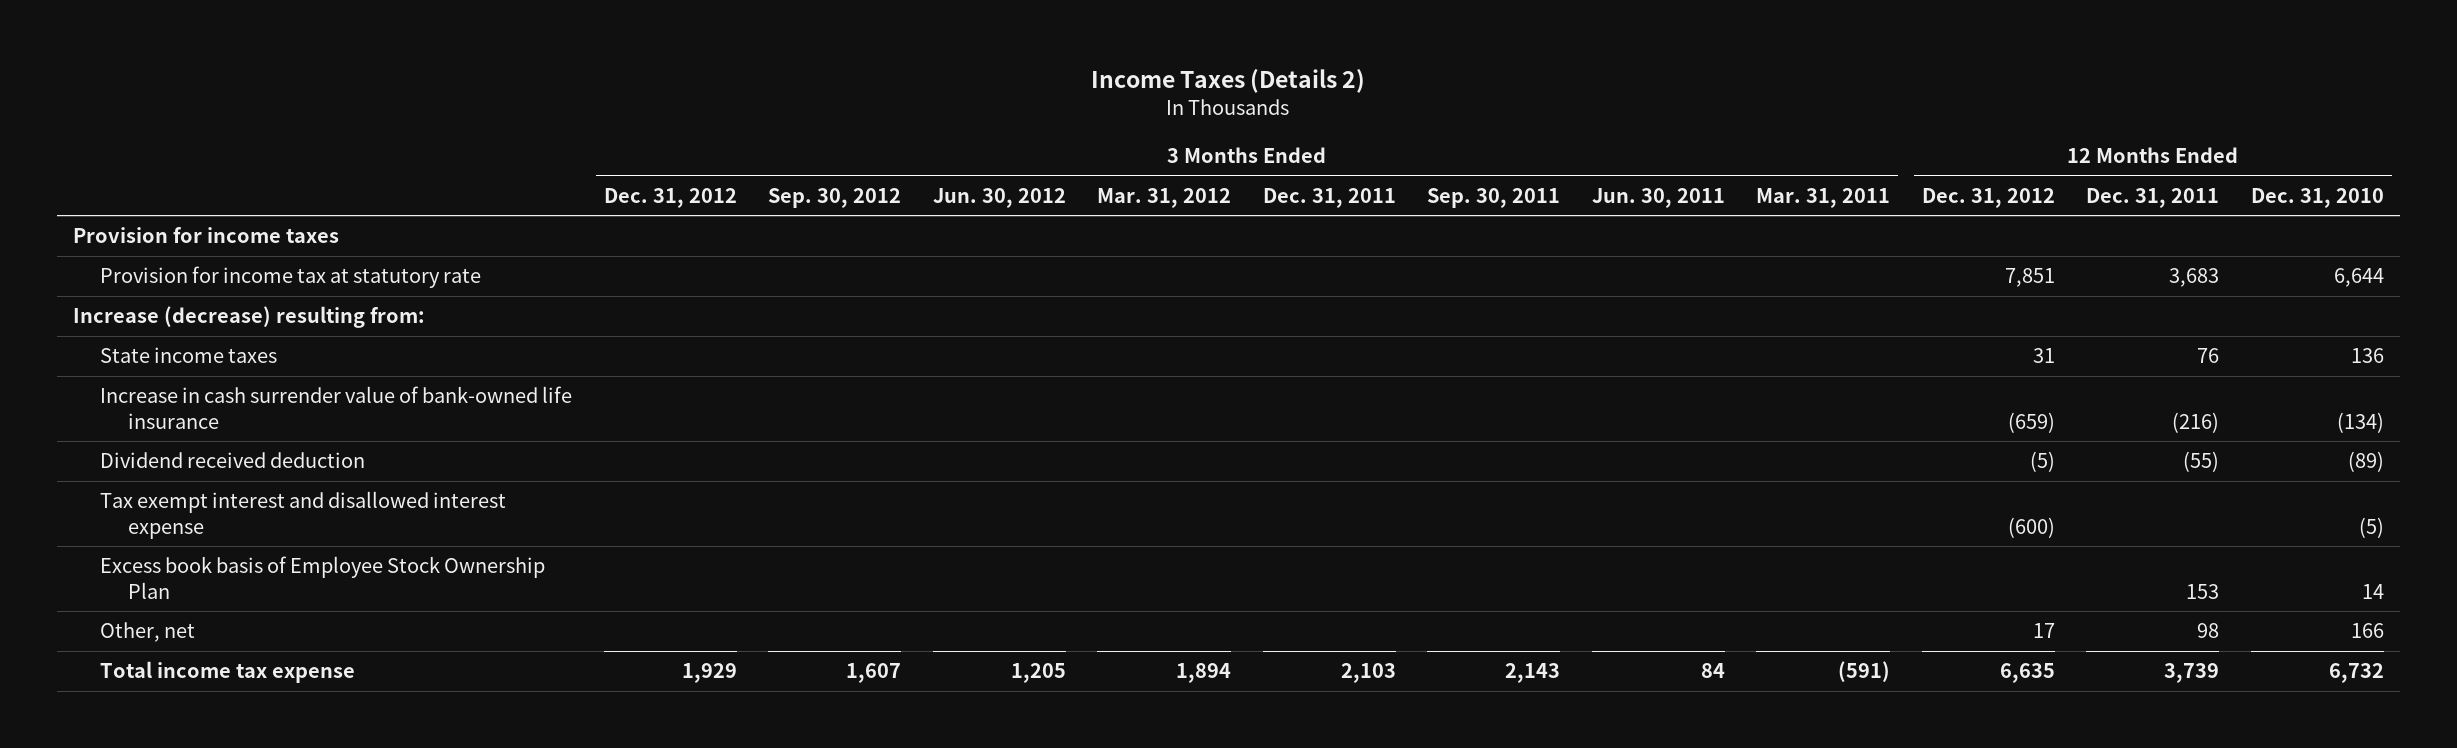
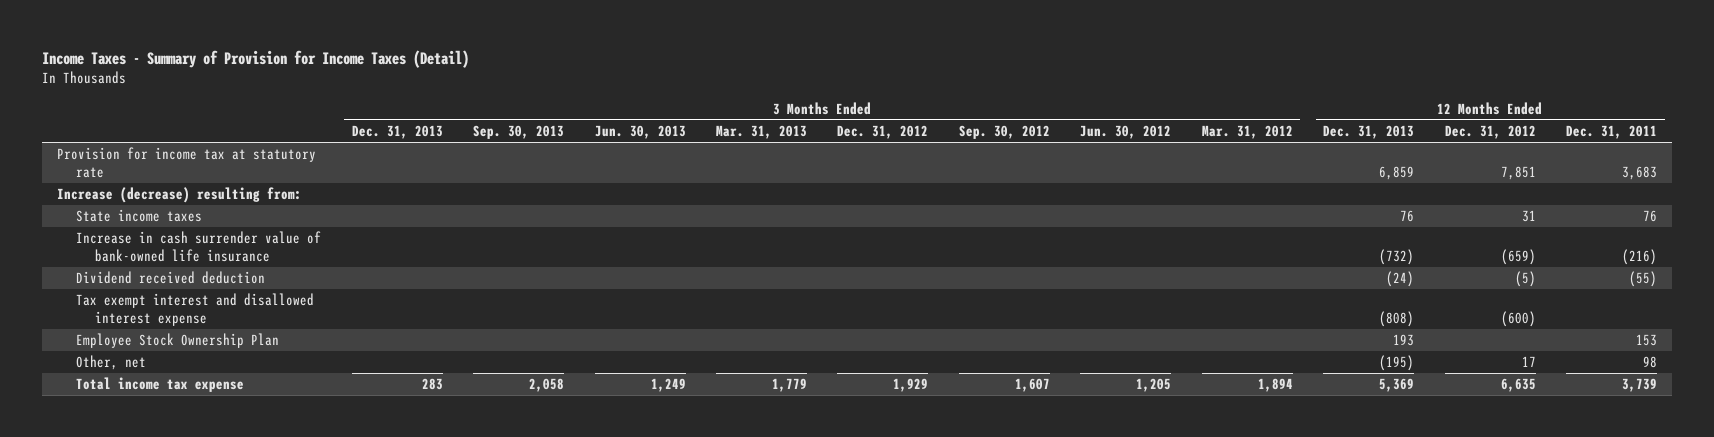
[1091,69,1366,94] Income Taxes (Details 2) -> [41,50,469,69] Income Taxes - Summary of Provision for Income Taxes (Detail)
[1262,187,1396,208] Dec. 31, 2011 -> none
[1427,187,1561,208] Sep. 30, 2011 -> none
[1591,187,1725,208] Jun. 30, 2011 -> none
[1756,187,1891,208] Mar. 31, 2011 -> none
[2250,187,2384,208] Dec. 31, 2010 -> none
none -> [351,124,443,139] Dec. 31, 2013
none -> [473,124,565,139] Sep. 30, 2013
none -> [594,124,686,139] Jun. 30, 2013
none -> [715,124,807,139] Mar. 31, 2013
none -> [1323,124,1415,139] Dec. 31, 2013
[72,227,339,244] Provision for income taxes -> none
[100,556,546,599] Excess book basis of Employee Stock Ownership Plan -> [76,333,280,349] Employee Stock Ownership Plan

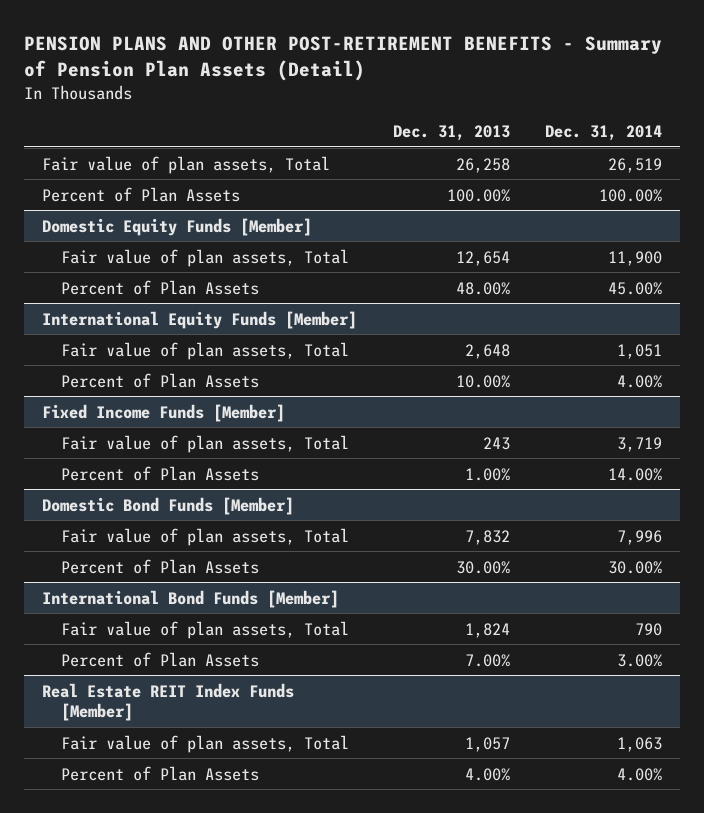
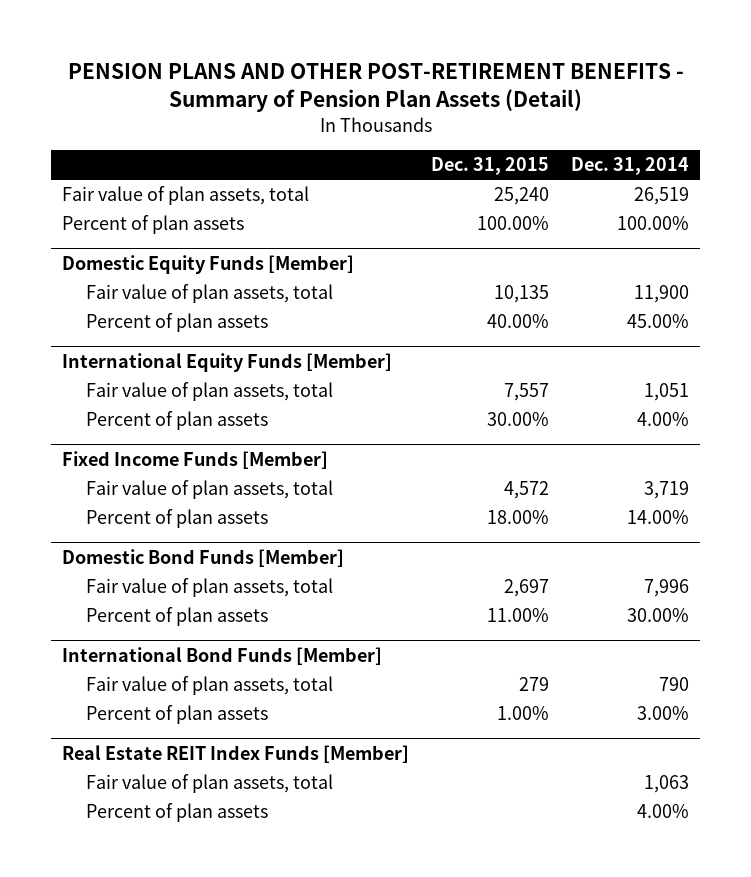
[392,124,510,141] Dec. 31, 2013 -> none
none -> [431,157,550,176] Dec. 31, 2015
[41,155,330,174] Fair value of plan assets, Total -> [61,186,309,206] Fair value of plan assets, total
[41,186,240,202] Percent of Plan Assets -> [61,215,244,235] Percent of plan assets
[61,248,350,267] Fair value of plan assets, Total -> [85,284,333,304] Fair value of plan assets, total
[61,279,260,295] Percent of Plan Assets -> [85,313,268,333] Percent of plan assets
[61,341,350,360] Fair value of plan assets, Total -> [85,382,333,402] Fair value of plan assets, total
[61,372,260,388] Percent of Plan Assets -> [85,411,268,431] Percent of plan assets
[61,434,350,453] Fair value of plan assets, Total -> [85,480,333,500] Fair value of plan assets, total
[61,465,260,481] Percent of Plan Assets -> [85,509,268,529] Percent of plan assets
[61,527,350,546] Fair value of plan assets, Total -> [85,578,333,598] Fair value of plan assets, total
[61,558,260,574] Percent of Plan Assets -> [85,607,268,627] Percent of plan assets
[61,620,350,639] Fair value of plan assets, Total -> [85,676,333,696] Fair value of plan assets, total
[61,651,260,667] Percent of Plan Assets -> [85,705,268,725] Percent of plan assets
[61,734,350,753] Fair value of plan assets, Total -> [85,774,333,794] Fair value of plan assets, total
[61,765,260,781] Percent of Plan Assets -> [85,803,268,823] Percent of plan assets

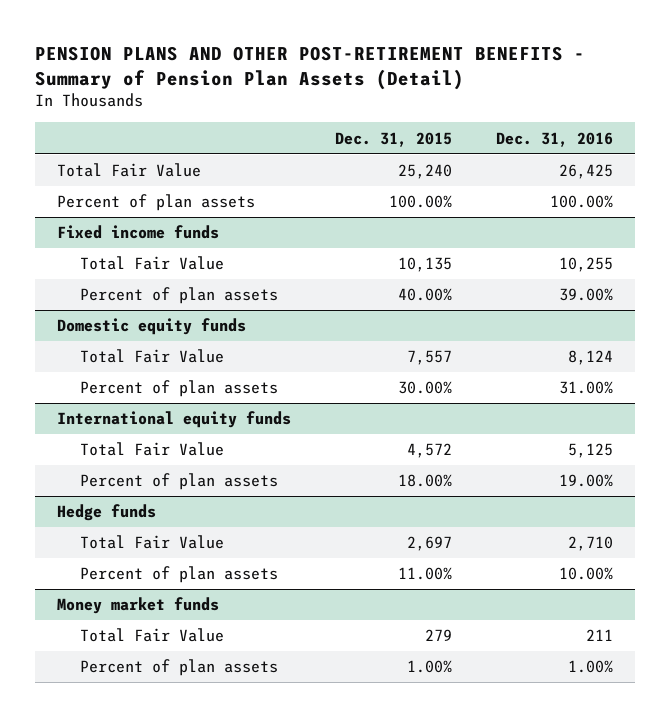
[571,157,690,176] Dec. 31, 2014 -> none
none -> [496,131,614,147] Dec. 31, 2016
[61,186,309,206] Fair value of plan assets, total -> [57,163,202,178] Total Fair Value
[61,254,354,274] Domestic Equity Funds [Member] -> none
none -> [57,225,220,240] Fixed income funds
[85,284,333,304] Fair value of plan assets, total -> [79,256,224,271] Total Fair Value
[61,352,392,372] International Equity Funds [Member] -> none
none -> [57,318,247,336] Domestic equity funds
[85,382,333,402] Fair value of plan assets, total -> [79,349,224,364] Total Fair Value
[61,450,328,469] Fixed Income Funds [Member] -> none
none -> [57,411,292,429] International equity funds
[85,480,333,500] Fair value of plan assets, total -> [79,442,224,457] Total Fair Value
[61,548,344,567] Domestic Bond Funds [Member] -> none
none -> [57,504,157,522] Hedge funds
[85,578,333,598] Fair value of plan assets, total -> [79,535,224,550] Total Fair Value
[61,646,382,665] International Bond Funds [Member] -> none
none -> [57,597,220,615] Money market funds
[85,676,333,696] Fair value of plan assets, total -> [79,628,224,643] Total Fair Value
[61,744,409,763] Real Estate REIT Index Funds [Member] -> none
[85,774,333,794] Fair value of plan assets, total -> none
[85,803,268,823] Percent of plan assets -> none

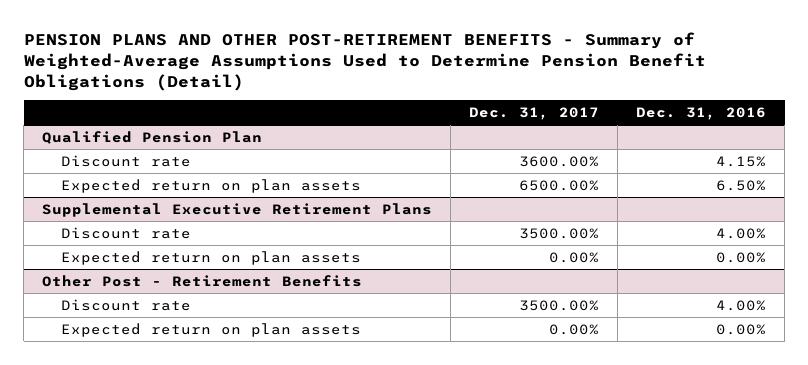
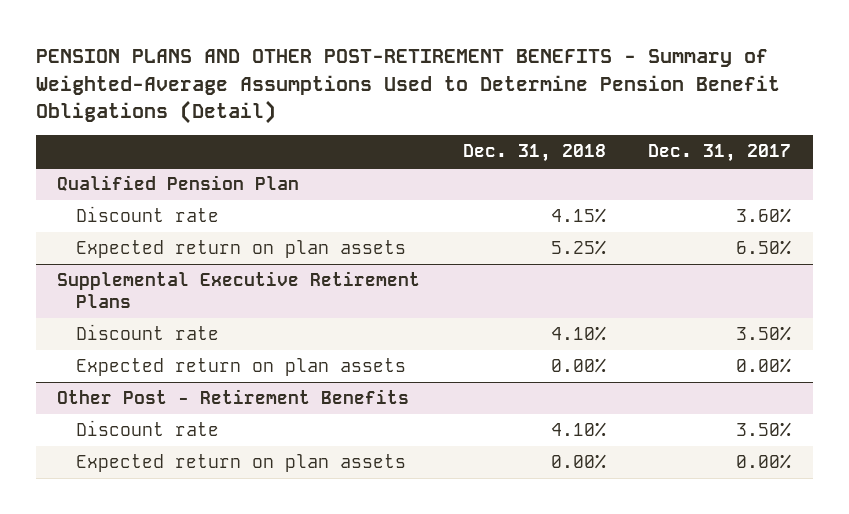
[636,106,767,120] Dec. 31, 2016 -> none
none -> [462,144,606,163] Dec. 31, 2018
[519,155,600,167] 3600.00% -> [736,208,792,224] 3.60%
[519,179,600,191] 6500.00% -> [736,240,792,256] 6.50%
[519,227,600,239] 3500.00% -> [736,326,792,342] 3.50%
[519,299,600,311] 3500.00% -> [736,422,792,438] 3.50%

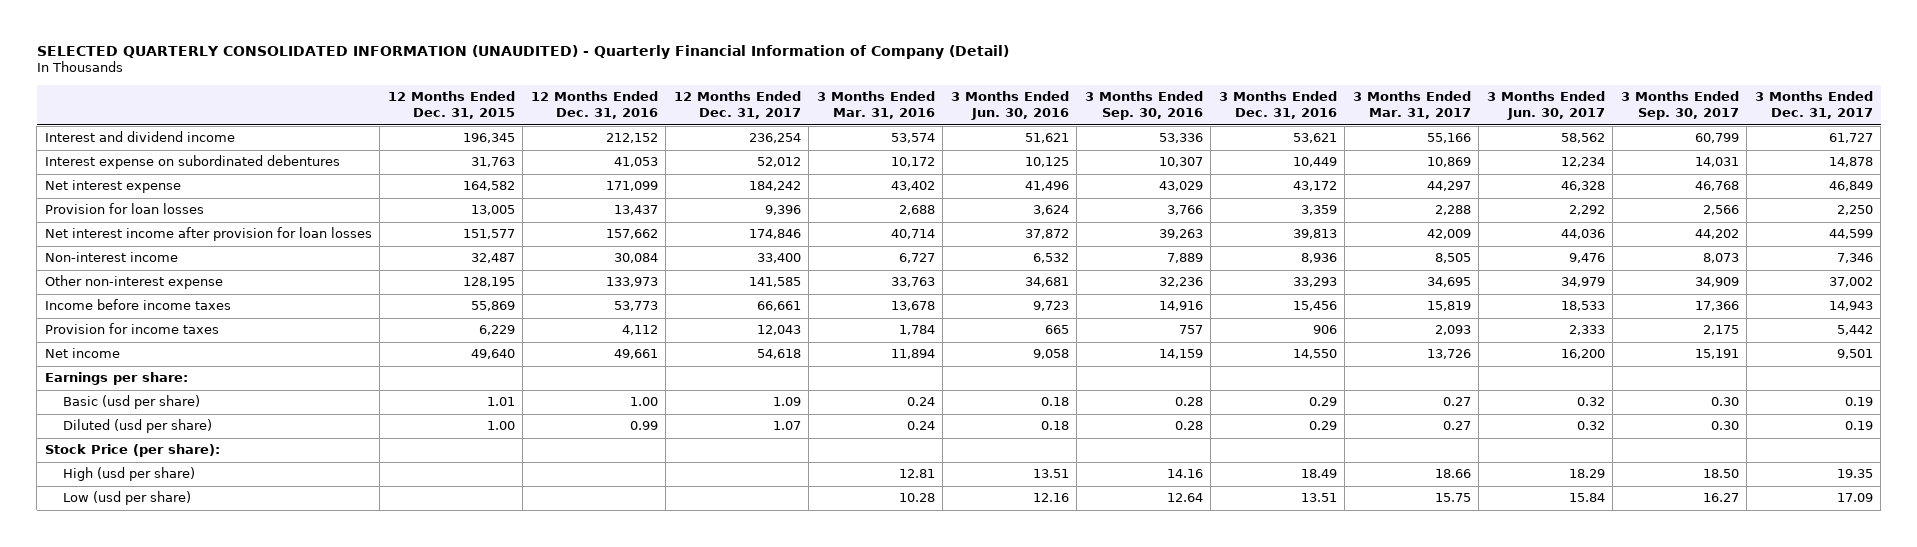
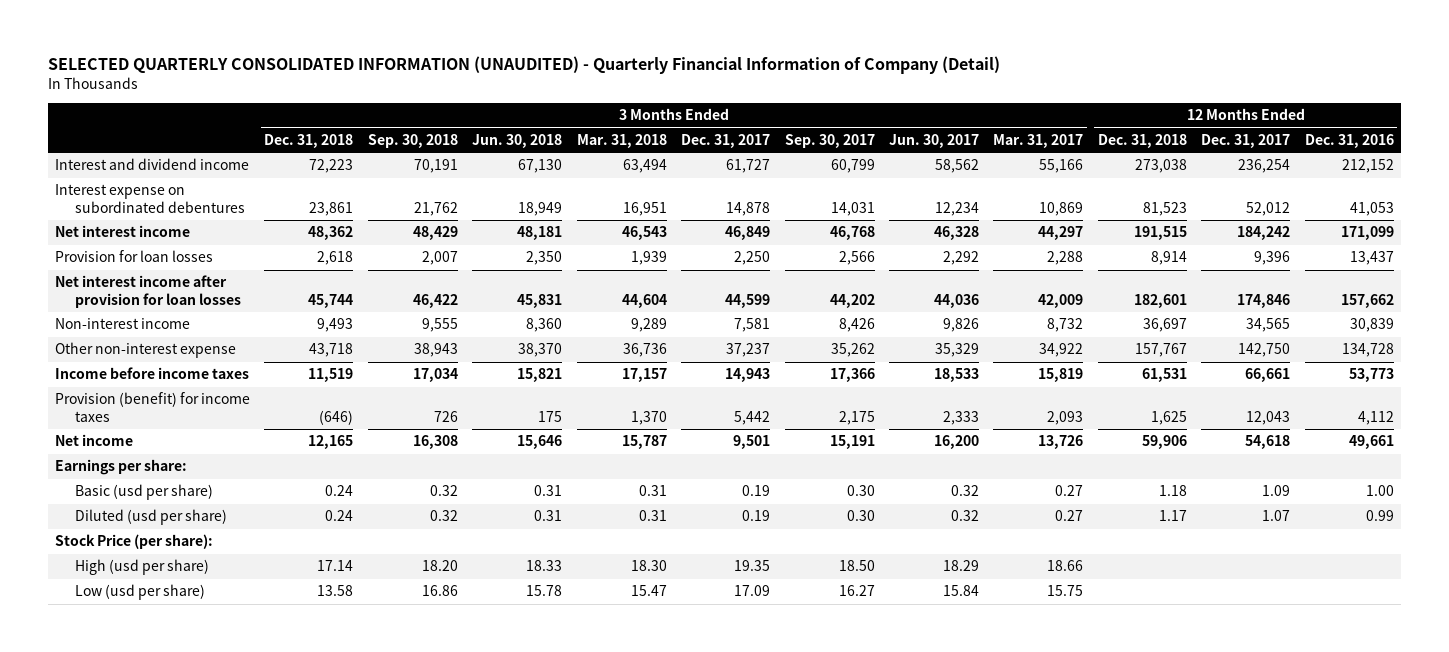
[387,91,515,120] 12 Months Ended Dec. 31, 2015 -> none
[816,91,935,120] 3 Months Ended Mar. 31, 2016 -> none
[950,91,1069,121] 3 Months Ended Jun. 30, 2016 -> none
[1084,91,1203,121] 3 Months Ended Sep. 30, 2016 -> none
[1218,91,1337,120] 3 Months Ended Dec. 31, 2016 -> none
none -> [264,133,354,148] Dec. 31, 2018
none -> [367,133,458,148] Sep. 30, 2018
none -> [472,133,563,148] Jun. 30, 2018
none -> [576,133,667,148] Mar. 31, 2018
none -> [1097,133,1187,148] Dec. 31, 2018
[44,180,181,194] Net interest expense -> [54,225,190,238] Net interest income
[613,253,658,264] 30,084 -> [1349,318,1394,333] 30,839
[756,253,801,264] 33,400 -> [1246,318,1291,333] 34,565
[1434,253,1471,264] 8,505 -> [1047,318,1084,333] 8,732
[1568,253,1605,264] 9,476 -> [943,318,980,333] 9,826
[1702,253,1739,264] 8,073 -> [838,318,875,333] 8,426
[1836,253,1873,264] 7,346 -> [734,318,771,333] 7,581
[605,277,658,288] 133,973 -> [1341,343,1394,358] 134,728
[748,277,801,288] 141,585 -> [1238,343,1291,358] 142,750
[1426,277,1471,288] 34,695 -> [1039,343,1084,358] 34,922
[1560,277,1605,288] 34,979 -> [935,343,980,358] 35,329
[1694,277,1739,288] 34,909 -> [830,343,875,358] 35,262
[1828,277,1873,288] 37,002 -> [726,343,771,358] 37,237
[44,323,219,335] Provision for income taxes -> [54,392,250,422] Provision (benefit) for income taxes

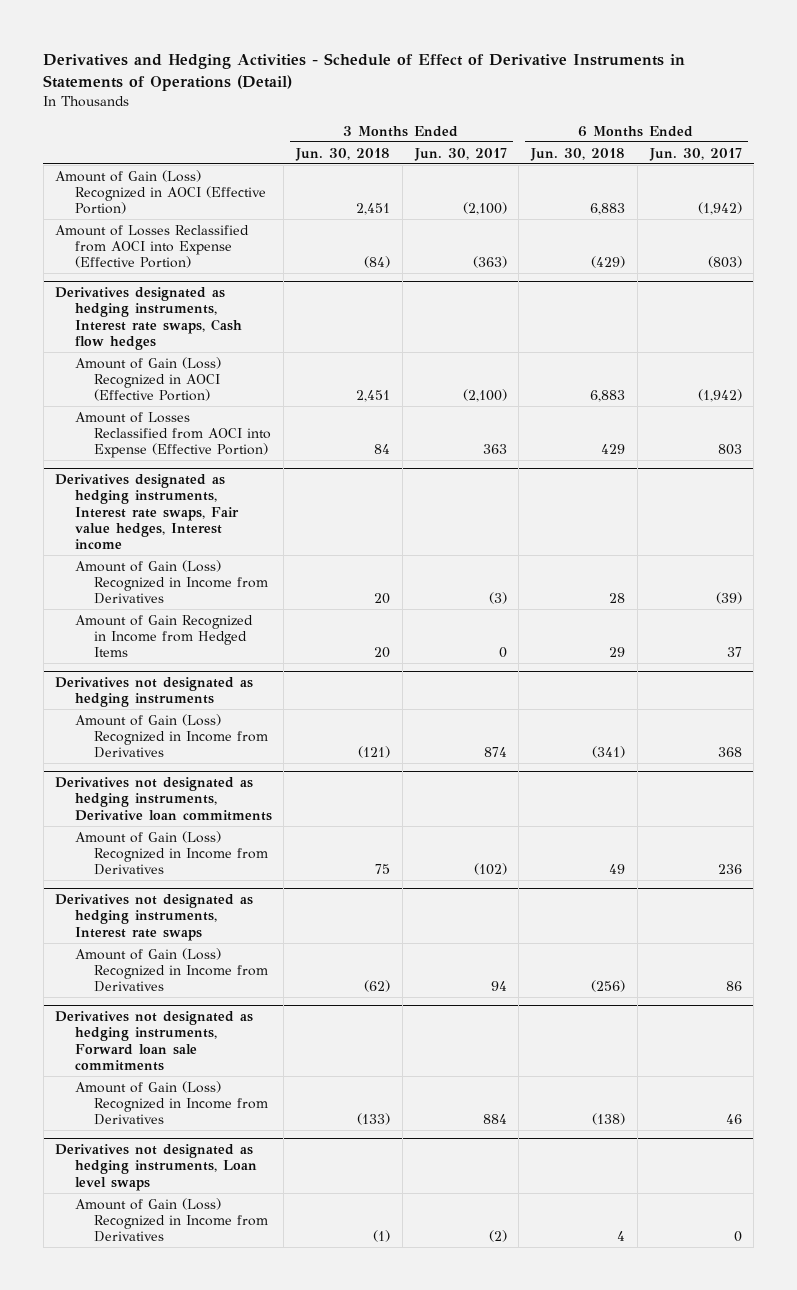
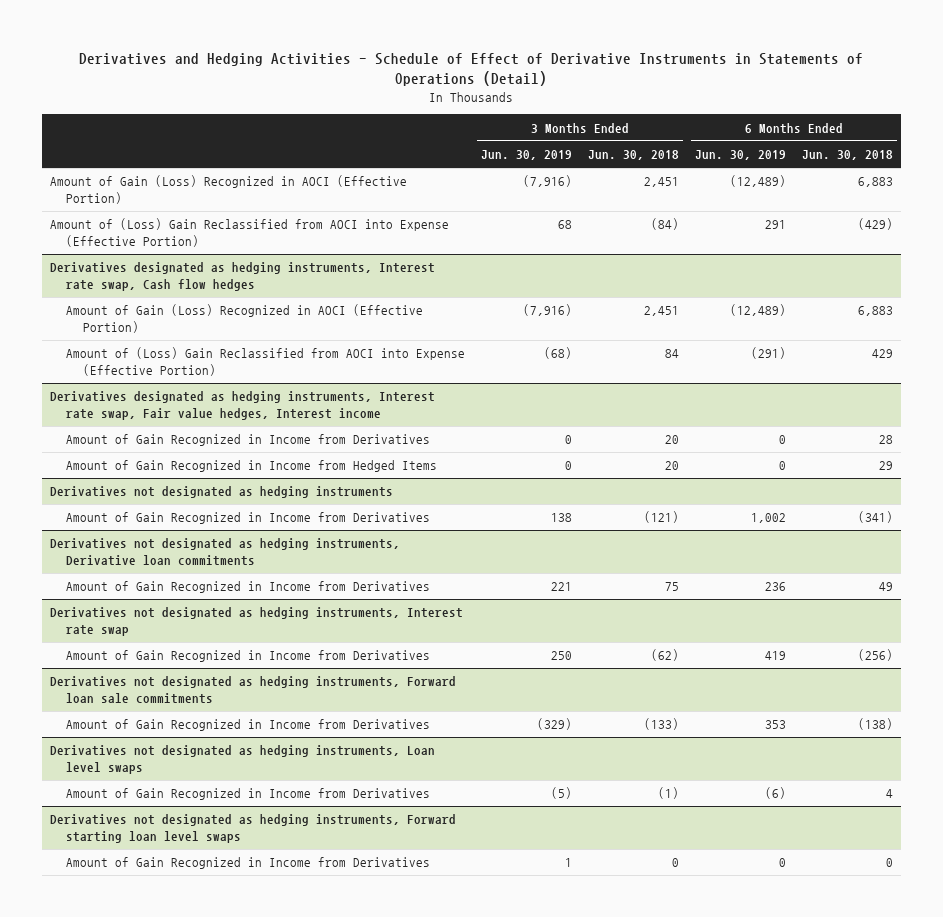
[413,147,507,161] Jun. 30, 2017 -> none
[648,147,742,161] Jun. 30, 2017 -> none
none -> [481,150,573,161] Jun. 30, 2019
none -> [694,150,786,161] Jun. 30, 2019
[55,224,250,269] Amount of Losses Reclassified from AOCI into Expense (Effective Portion) -> [50,218,450,247] Amount of (Loss) Gain Reclassified from AOCI into Expense (Effective Portion)
[55,286,242,350] Derivatives designated as hedging instruments, Interest rate swaps, Cash flow hedges -> [50,262,436,291] Derivatives designated as hedging instruments, Interest rate swap, Cash flow hedges
[74,411,271,459] Amount of Losses Reclassified from AOCI into Expense (Effective Portion) -> [66,347,466,376] Amount of (Loss) Gain Reclassified from AOCI into Expense (Effective Portion)
[55,473,239,550] Derivatives designated as hedging instruments, Interest rate swaps, Fair value hedges, Interest income -> [50,391,436,420] Derivatives designated as hedging instruments, Interest rate swap, Fair value hedges, Interest income
[74,559,268,605] Amount of Gain (Loss) Recognized in Income from Derivatives -> [66,434,431,447] Amount of Gain Recognized in Income from Derivatives
[74,713,268,759] Amount of Gain (Loss) Recognized in Income from Derivatives -> [66,512,431,525] Amount of Gain Recognized in Income from Derivatives
[74,830,268,876] Amount of Gain (Loss) Recognized in Income from Derivatives -> [66,581,431,594] Amount of Gain Recognized in Income from Derivatives
[55,893,254,941] Derivatives not designated as hedging instruments, Interest rate swaps -> [50,607,464,636] Derivatives not designated as hedging instruments, Interest rate swap
[74,947,268,993] Amount of Gain (Loss) Recognized in Income from Derivatives -> [66,650,431,663] Amount of Gain Recognized in Income from Derivatives
[74,1080,268,1126] Amount of Gain (Loss) Recognized in Income from Derivatives -> [66,719,431,732] Amount of Gain Recognized in Income from Derivatives
[74,1197,268,1243] Amount of Gain (Loss) Recognized in Income from Derivatives -> [66,788,431,801] Amount of Gain Recognized in Income from Derivatives
none -> [50,814,457,843] Derivatives not designated as hedging instruments, Forward starting loan level swaps
none -> [66,857,431,870] Amount of Gain Recognized in Income from Derivatives

